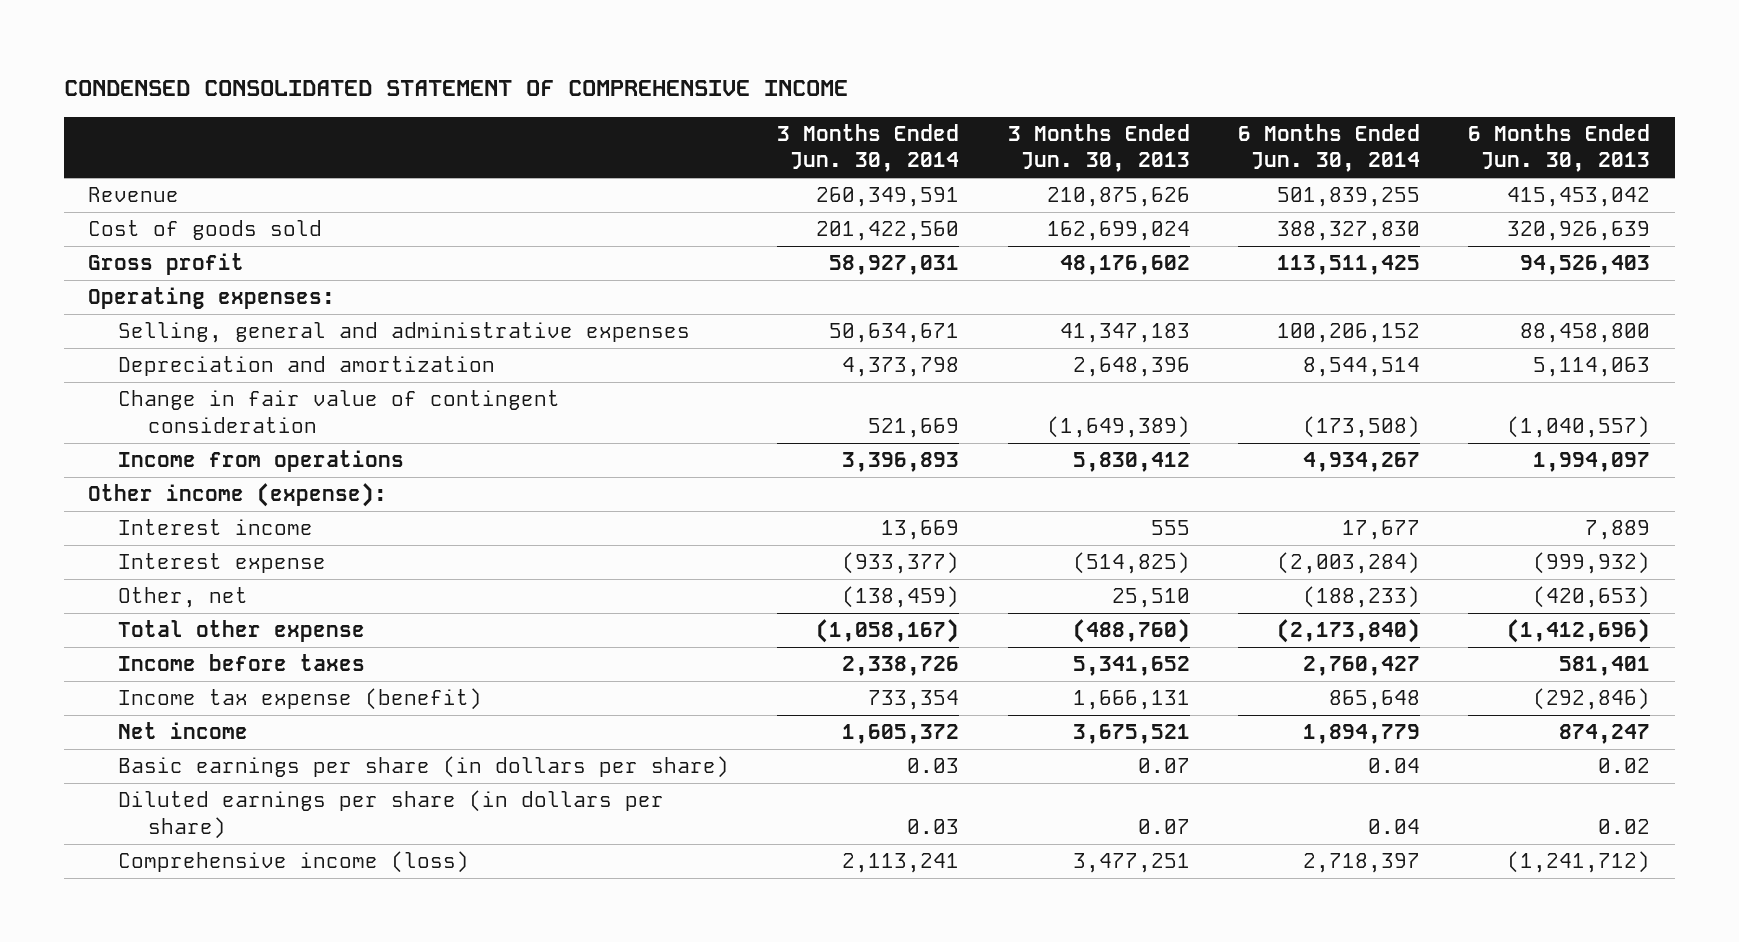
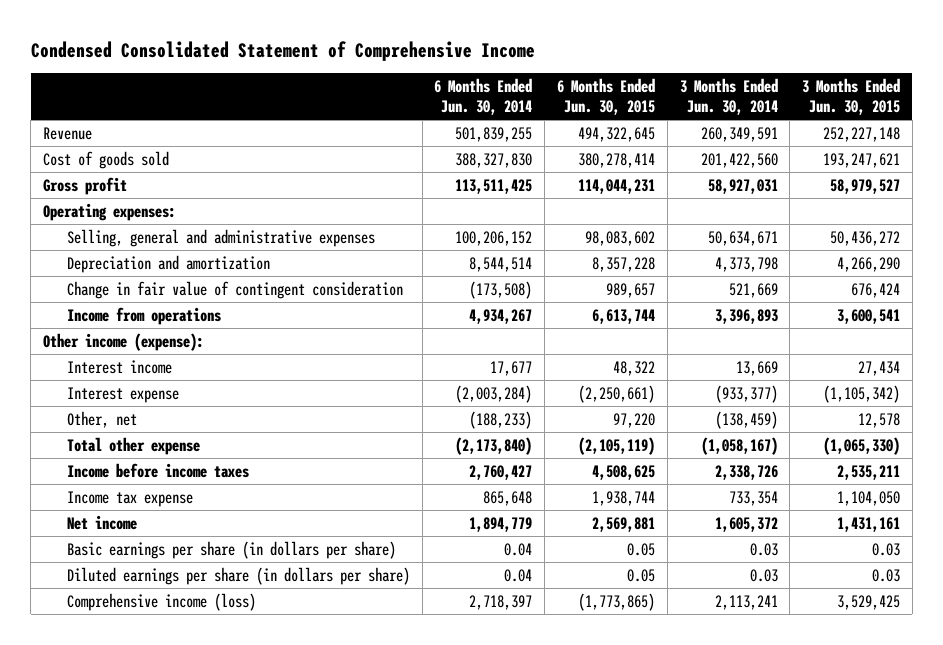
[64,80,849,97] CONDENSED CONSOLIDATED STATEMENT OF COMPREHENSIVE INCOME -> [30,40,535,61] Condensed Consolidated Statement of Comprehensive Income
[1007,124,1190,173] 3 Months Ended Jun. 30, 2013 -> none
[1468,124,1651,173] 6 Months Ended Jun. 30, 2013 -> none
none -> [557,78,656,115] 6 Months Ended Jun. 30, 2015
none -> [802,78,901,115] 3 Months Ended Jun. 30, 2015
[117,654,365,672] Income before taxes -> [66,462,249,478] Income before income taxes
[117,688,482,711] Income tax expense (benefit) -> [66,490,193,507] Income tax expense

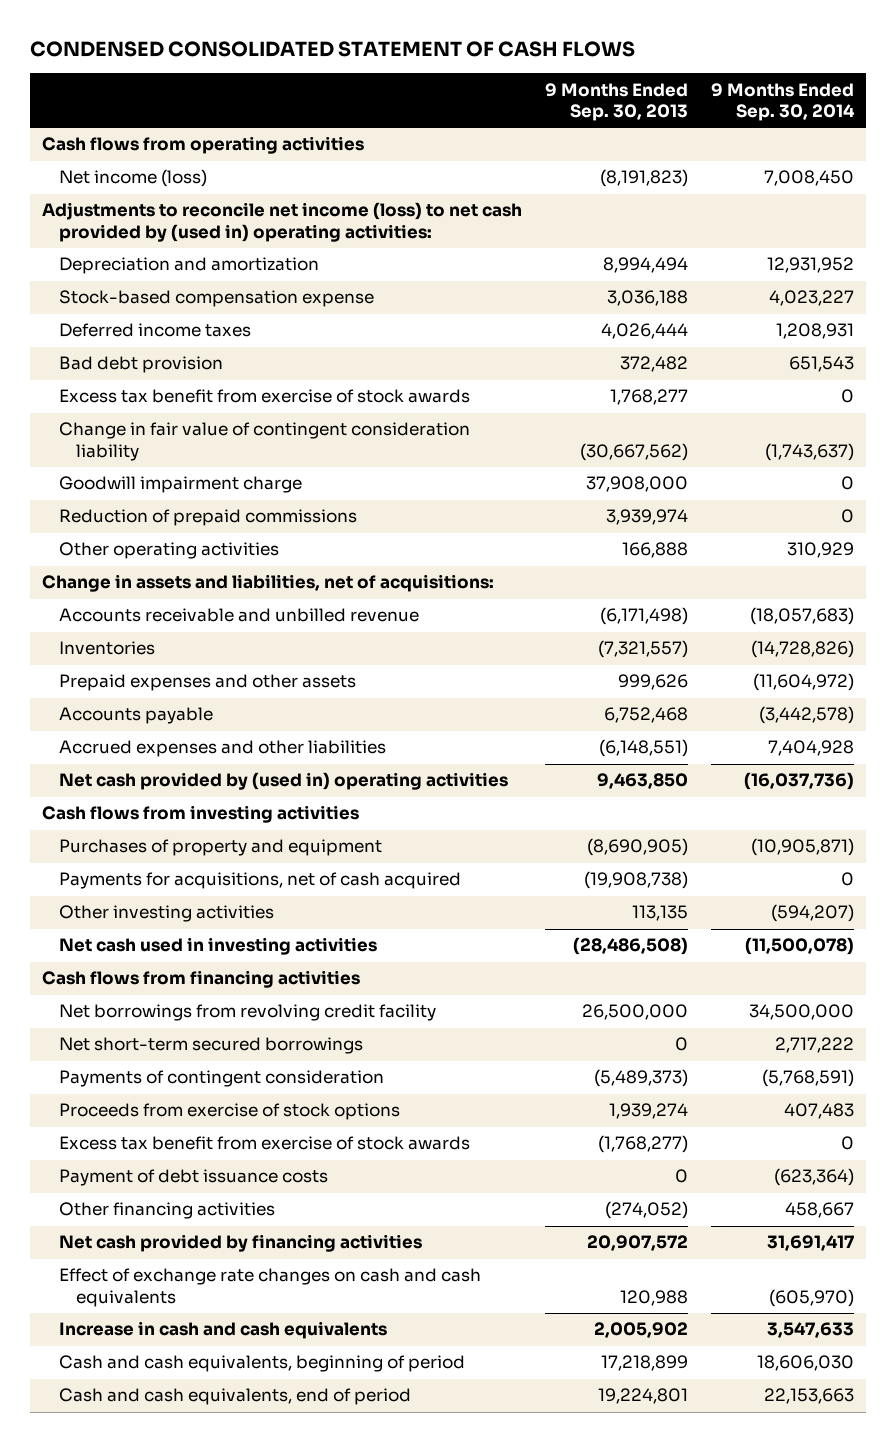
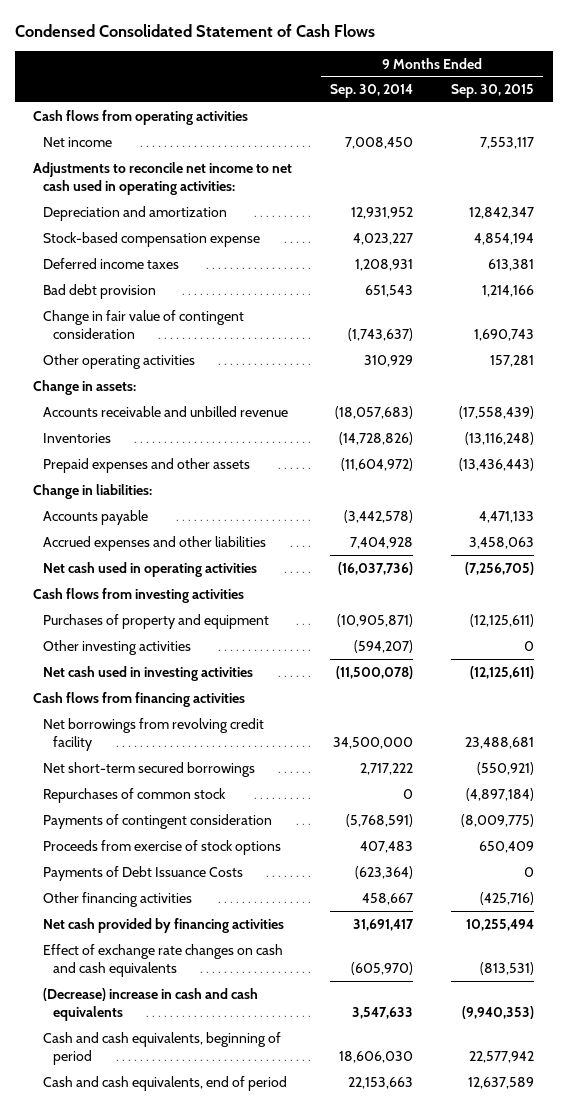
[30,41,636,58] CONDENSED CONSOLIDATED STATEMENT OF CASH FLOWS -> [14,23,375,37] Condensed Consolidated Statement of Cash Flows
[545,82,689,121] 9 Months Ended Sep. 30, 2013 -> none
none -> [450,84,534,99] Sep. 30, 2015
[59,169,208,188] Net income (loss) -> [43,136,113,147] Net income
[41,202,522,242] Adjustments to reconcile net income (loss) to net cash provided by (used in) operating activities: -> [33,161,293,196] Adjustments to reconcile net income to net cash used in operating activities:
[59,389,471,404] Excess tax benefit from exercise of stock awards -> none
[59,476,303,494] Goodwill impairment charge -> none
[59,509,358,527] Reduction of prepaid commissions -> none
[59,422,471,461] Change in fair value of contingent consideration liability -> [43,309,245,340] Change in fair value of contingent consideration
[41,574,494,593] Change in assets and liabilities, net of acquisitions: -> [33,379,137,395] Change in assets:
none -> [33,483,153,499] Change in liabilities:
[59,772,509,791] Net cash provided by (used in) operating activities -> [43,561,258,577] Net cash used in operating activities
[59,872,462,890] Payments for acquisitions, net of cash acquired -> none
none -> [43,787,227,803] Repurchases of common stock
[59,1136,471,1151] Excess tax benefit from exercise of stock awards -> none
[59,1169,329,1187] Payment of debt issuance costs -> [43,865,244,881] Payments of Debt Issuance Costs
[59,1321,388,1340] Increase in cash and cash equivalents -> [43,987,259,1022] (Decrease) increase in cash and cash equivalents

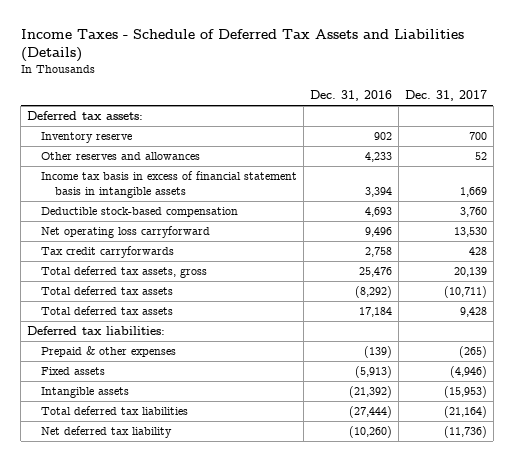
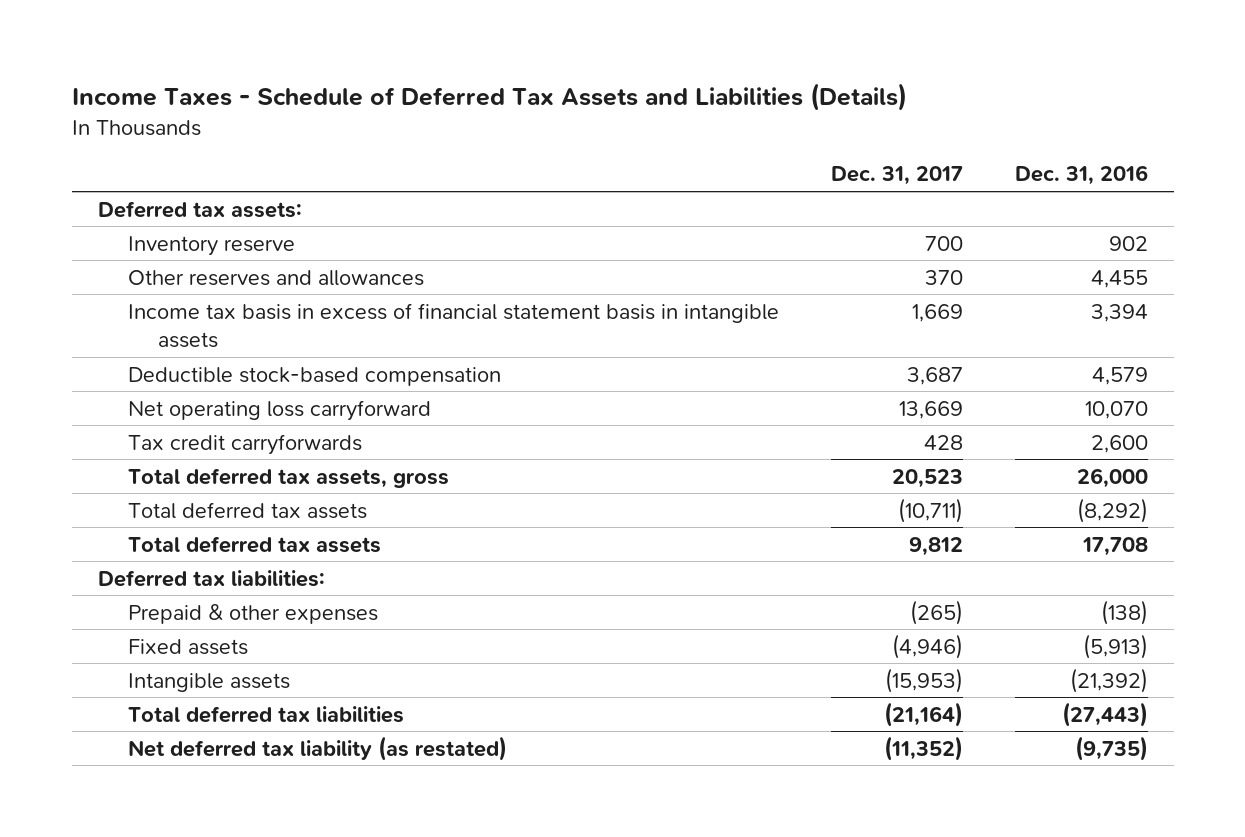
[364,152,392,163] 4,233 -> [1090,269,1148,288] 4,455
[474,152,487,161] 52 -> [924,269,963,285] 370
[364,207,392,218] 4,693 -> [1091,366,1148,385] 4,579
[459,207,487,218] 3,760 -> [906,366,963,385] 3,687
[364,227,392,238] 9,496 -> [1084,400,1148,419] 10,070
[453,227,487,238] 13,530 -> [898,400,963,419] 13,669
[364,247,392,258] 2,758 -> [1090,434,1148,453] 2,600
[358,267,392,278] 25,476 -> [1076,467,1148,488] 26,000
[453,267,487,278] 20,139 -> [891,468,963,488] 20,523
[358,307,392,318] 17,184 -> [1081,536,1148,556] 17,708
[459,307,487,318] 9,428 -> [908,536,963,556] 9,812
[363,346,392,359] (139) -> [1100,599,1148,625] (138)
[348,406,392,419] (27,444) -> [1061,701,1148,727] (27,443)
[40,426,172,439] Net deferred tax liability -> [127,735,507,761] Net deferred tax liability (as restated)
[348,426,392,439] (10,260) -> [1074,735,1148,761] (9,735)
[443,426,487,439] (11,736) -> [883,735,963,761] (11,352)

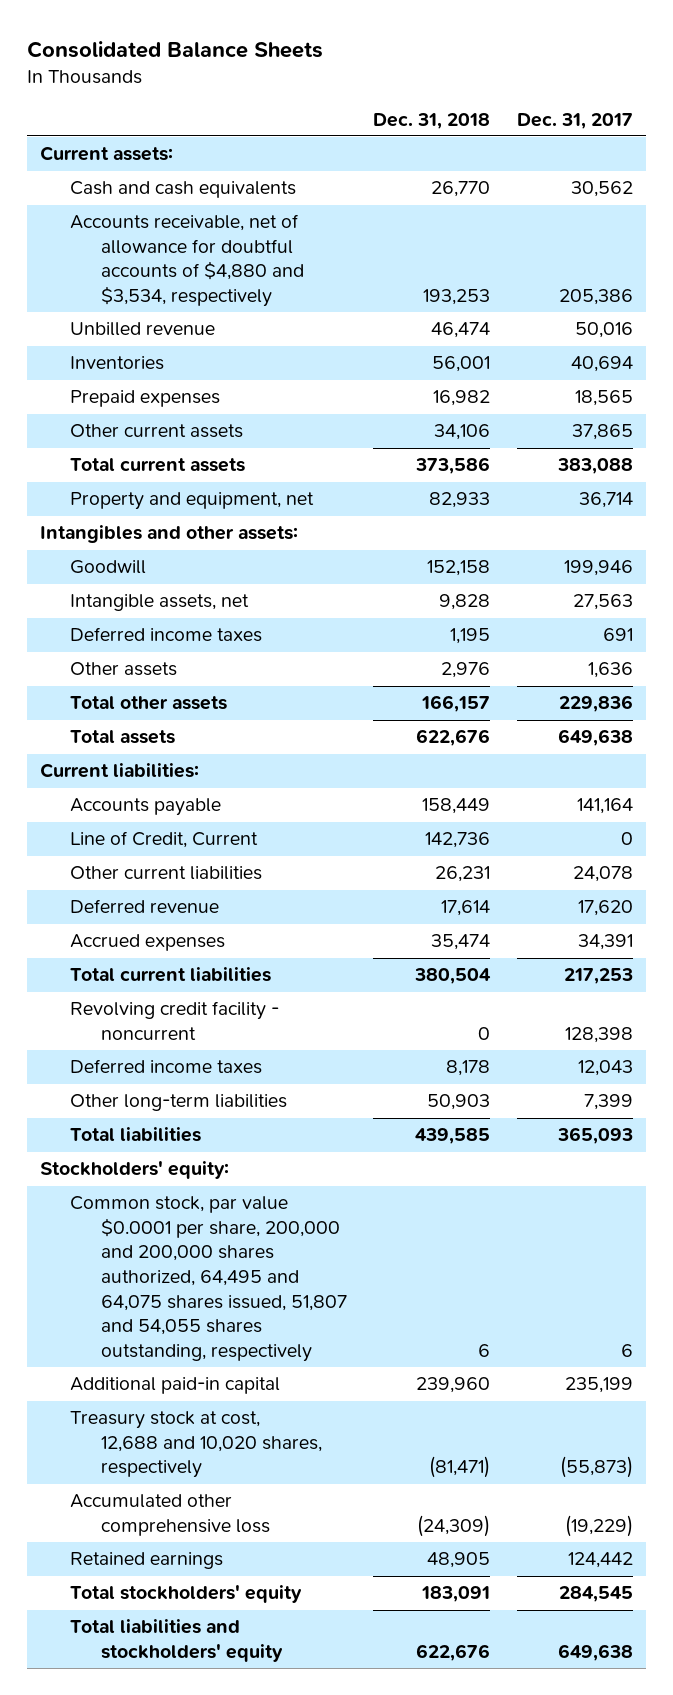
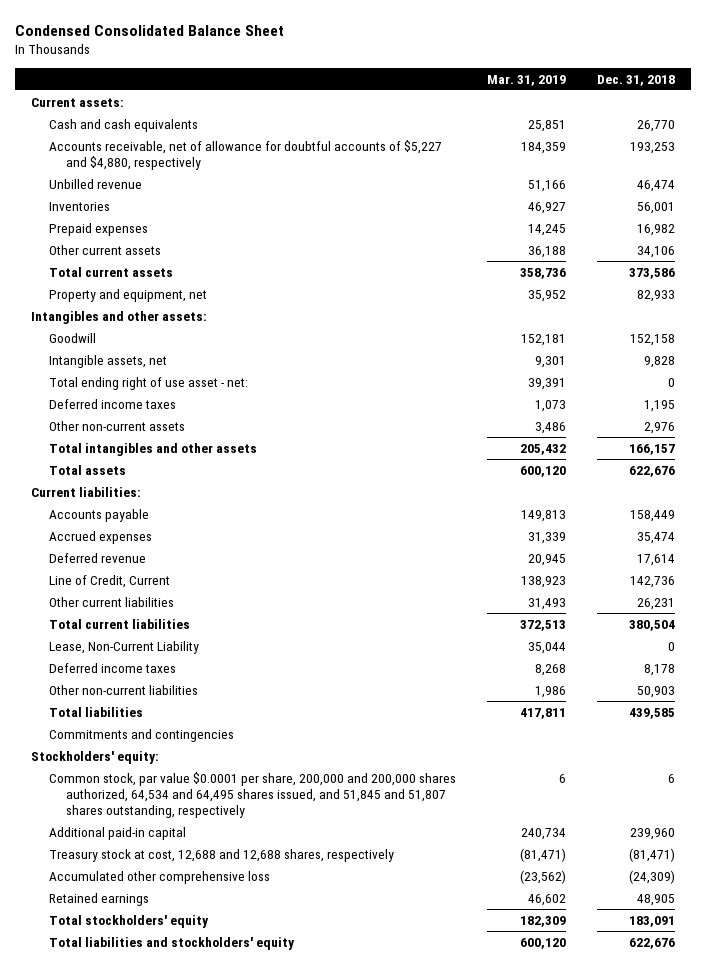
[26,40,323,58] Consolidated Balance Sheets -> [15,25,285,37] Condensed Consolidated Balance Sheet
[517,112,634,129] Dec. 31, 2017 -> none
none -> [487,74,567,86] Mar. 31, 2019
[70,214,304,308] Accounts receivable, net of allowance for doubtful accounts of $4,880 and $3,534, respectively -> [48,139,442,170] Accounts receivable, net of allowance for doubtful accounts of $5,227 and $4,880, respectively
none -> [48,376,248,390] Total ending right of use asset - net:
[70,662,178,677] Other assets -> [48,420,185,431] Other non-current assets
[70,696,228,711] Total other assets -> [48,442,257,456] Total intangibles and other assets
[70,934,226,952] Accrued expenses -> [48,530,152,544] Accrued expenses
[70,899,220,914] Deferred revenue -> [48,552,146,563] Deferred revenue
[70,1001,280,1040] Revolving credit facility - noncurrent -> none
none -> [48,640,199,654] Lease, Non-Current Liability
[70,1094,288,1112] Other long-term liabilities -> [48,684,198,695] Other non-current liabilities
none -> [48,728,234,742] Commitments and contingencies
[70,1196,347,1362] Common stock, par value $0.0001 per share, 200,000 and 200,000 shares authorized, 64,495 and 64,075 shares issued, 51,807 and 54,055 shares outstanding, respectively -> [48,771,456,818] Common stock, par value $0.0001 per share, 200,000 and 200,000 shares authorized, 64,534 and 64,495 shares issued, and 51,845 and 51,807 shares outstanding, respectively
[70,1411,322,1479] Treasury stock at cost, 12,688 and 10,020 shares, respectively -> [48,848,394,862] Treasury stock at cost, 12,688 and 12,688 shares, respectively

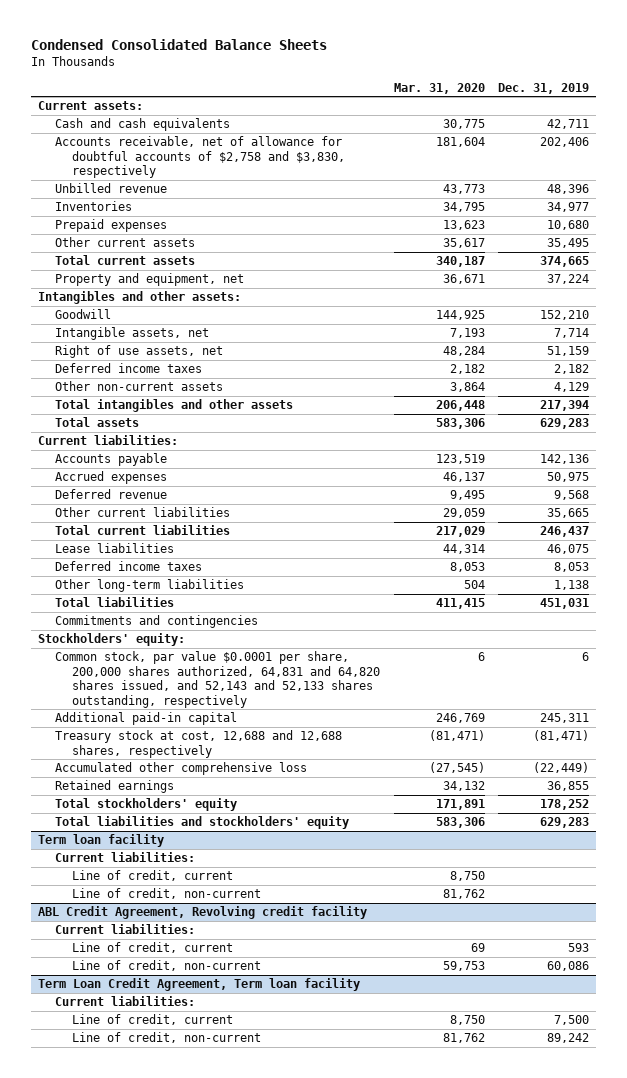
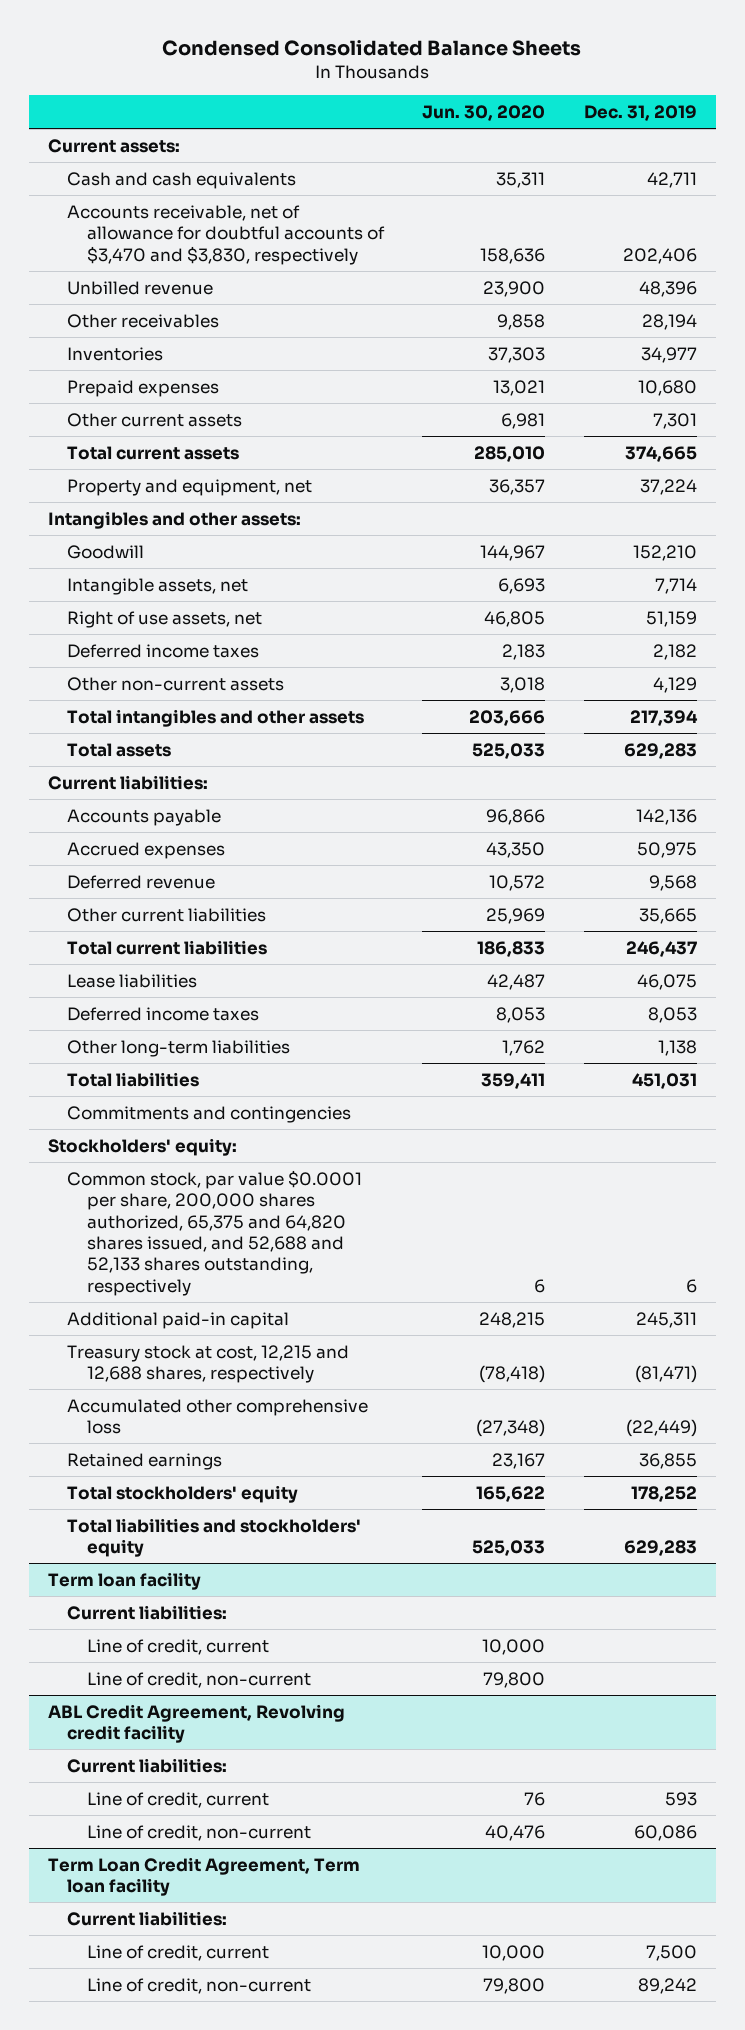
[393,82,485,94] Mar. 31, 2020 -> none
none -> [422,105,546,122] Jun. 30, 2020
[54,136,345,179] Accounts receivable, net of allowance for doubtful accounts of $2,758 and $3,830, respectively -> [67,204,386,265] Accounts receivable, net of allowance for doubtful accounts of $3,470 and $3,830, respectively
none -> [67,313,220,328] Other receivables
[547,238,590,249] 35,495 -> [652,412,697,429] 7,301
[54,651,380,708] Common stock, par value $0.0001 per share, 200,000 shares authorized, 64,831 and 64,820 shares issued, and 52,143 and 52,133 shares outstanding, respectively -> [67,1169,363,1296] Common stock, par value $0.0001 per share, 200,000 shares authorized, 65,375 and 64,820 shares issued, and 52,688 and 52,133 shares outstanding, respectively
[54,730,342,758] Treasury stock at cost, 12,688 and 12,688 shares, respectively -> [67,1344,350,1384] Treasury stock at cost, 12,215 and 12,688 shares, respectively

